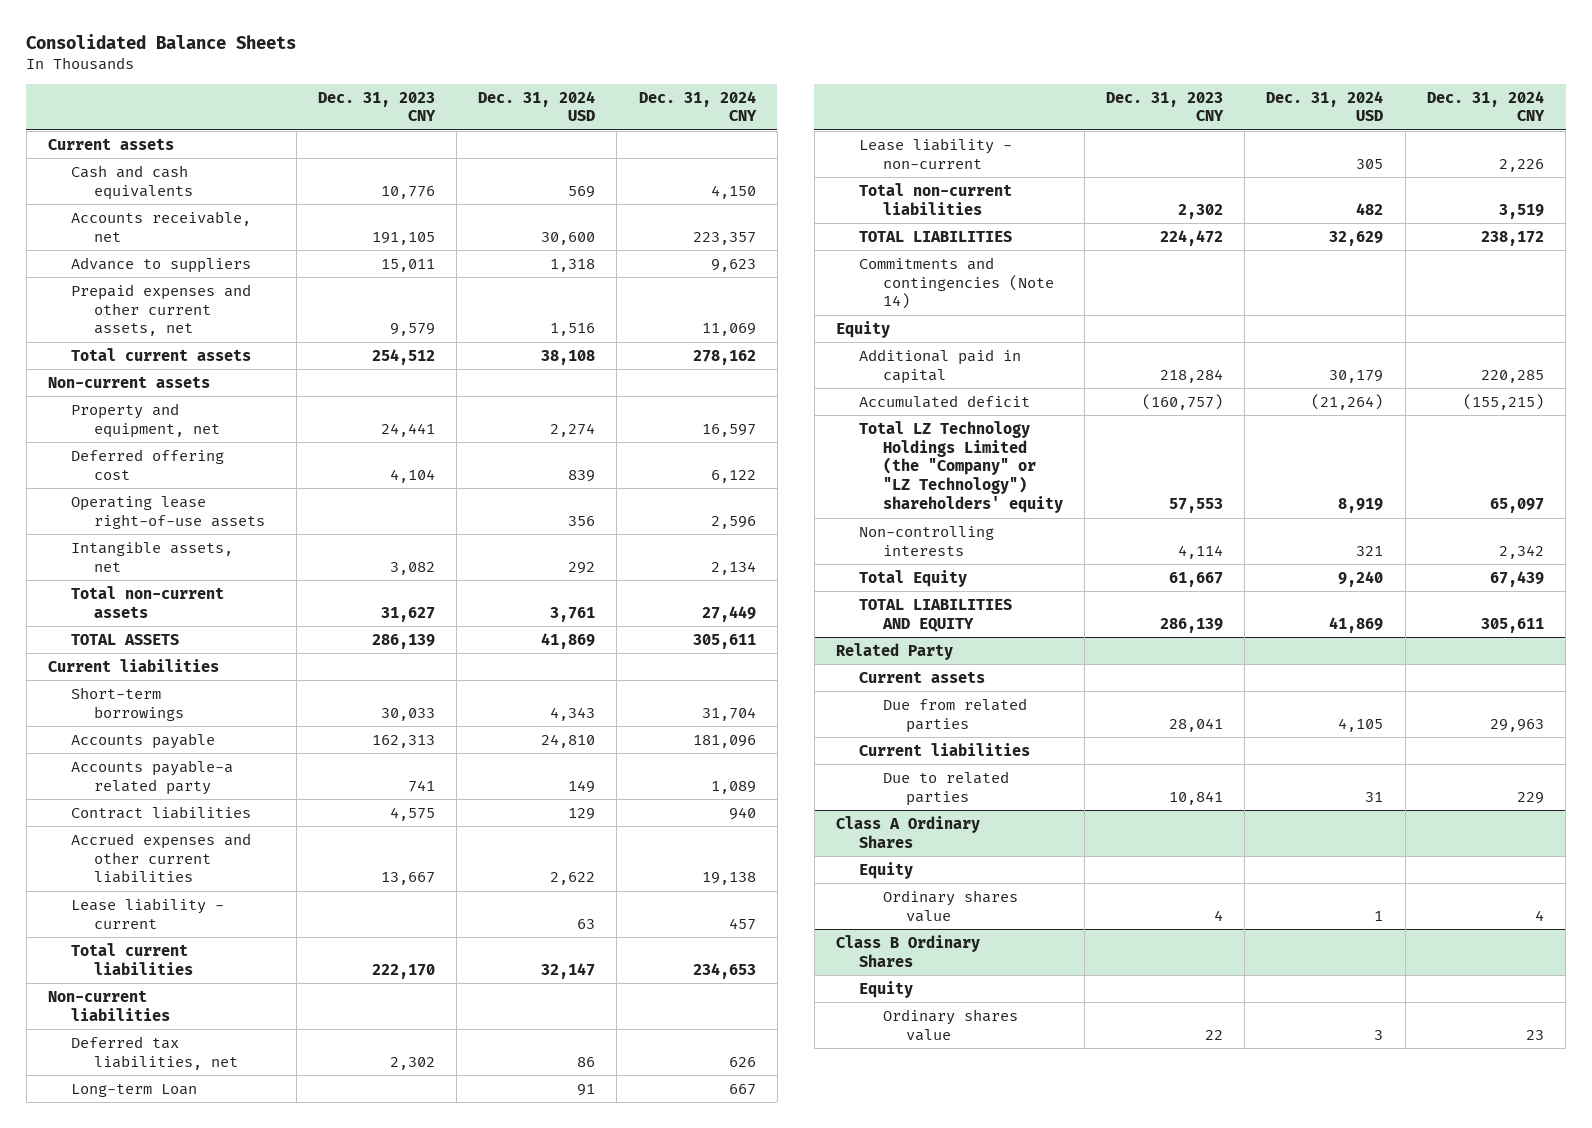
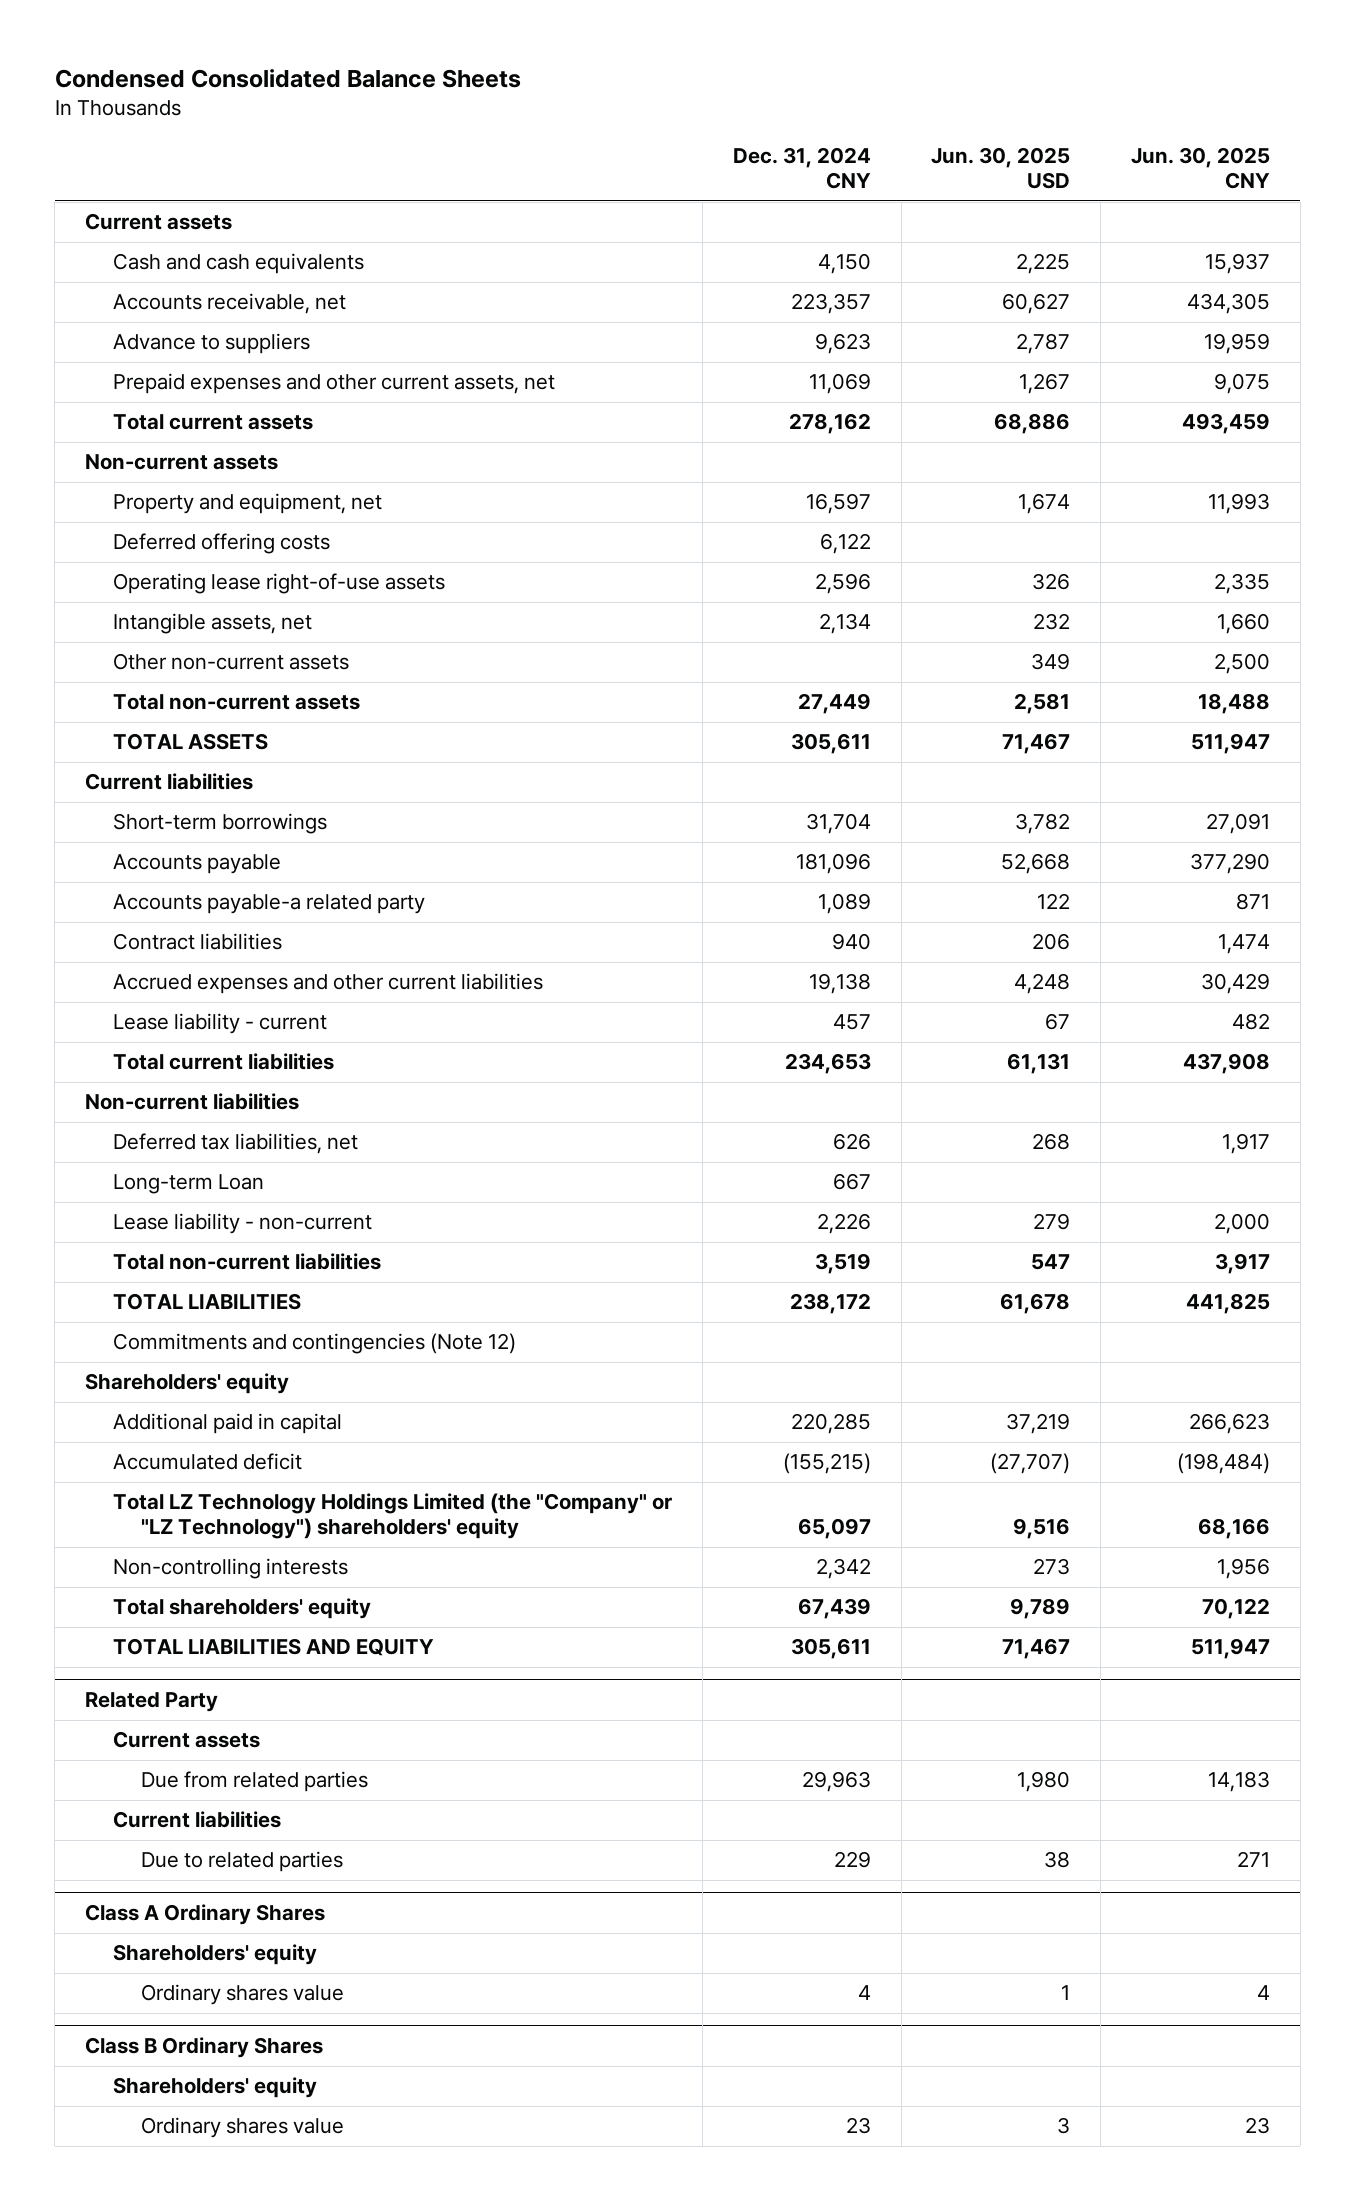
[26,33,297,49] Consolidated Balance Sheets -> [54,68,521,88] Condensed Consolidated Balance Sheets
[317,91,436,122] Dec. 31, 2023 CNY -> none
[478,90,596,122] Dec. 31, 2024 USD -> none
none -> [931,147,1071,190] Jun. 30, 2025 USD
none -> [1131,147,1271,190] Jun. 30, 2025 CNY
[71,448,225,480] Deferred offering cost -> [113,533,331,555] Deferred offering costs
none -> [113,653,350,671] Other non-current assets
[859,256,1054,310] Commitments and contingencies (Note 14) -> [113,1333,517,1355] Commitments and contingencies (Note 12)
[835,320,890,338] Equity -> [84,1373,289,1395] Shareholders' equity
[859,569,968,587] Total Equity -> [113,1598,372,1620] Total shareholders' equity
[859,861,914,879] Equity -> [113,1944,318,1966] Shareholders' equity
[859,980,914,998] Equity -> [113,2077,318,2099] Shareholders' equity

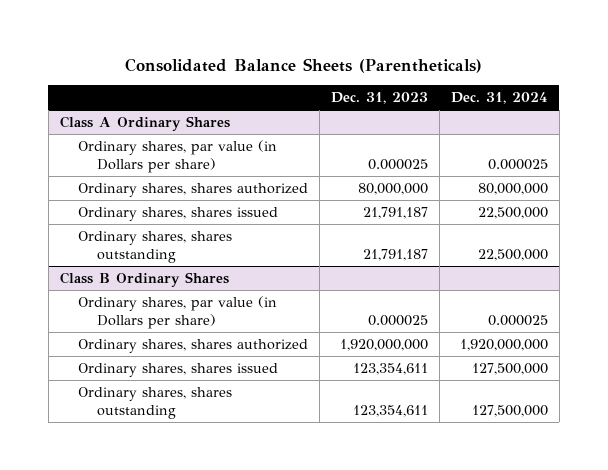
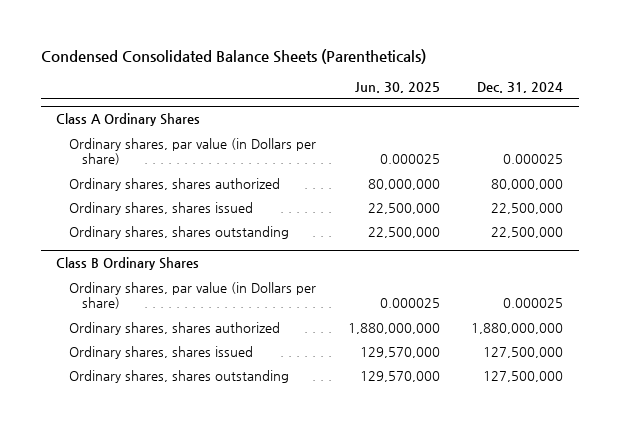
[124,57,482,73] Consolidated Balance Sheets (Parentheticals) -> [40,48,426,64] Condensed Consolidated Balance Sheets (Parentheticals)
[331,92,429,105] Dec. 31, 2023 -> none
none -> [354,81,440,93] Jun. 30, 2025
[460,338,549,351] 1,920,000,000 -> [471,322,564,334] 1,880,000,000

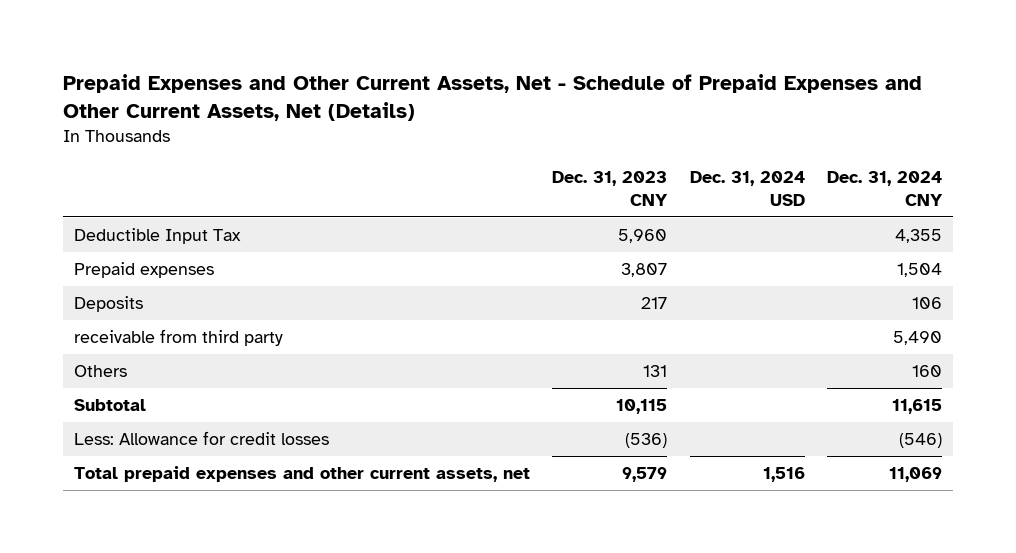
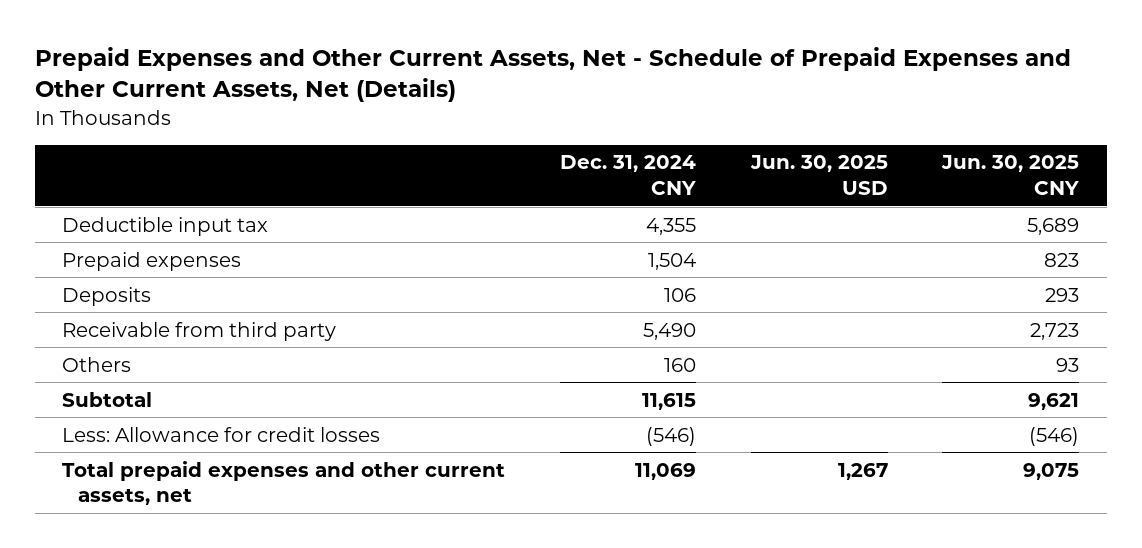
[552,171,669,206] Dec. 31, 2023 CNY -> none
[689,171,805,206] Dec. 31, 2024 USD -> none
none -> [749,155,888,195] Jun. 30, 2025 USD
none -> [941,155,1080,195] Jun. 30, 2025 CNY
[73,227,241,244] Deductible Input Tax -> [62,216,269,236] Deductible input tax
[73,328,283,346] receivable from third party -> [62,321,337,341] Receivable from third party

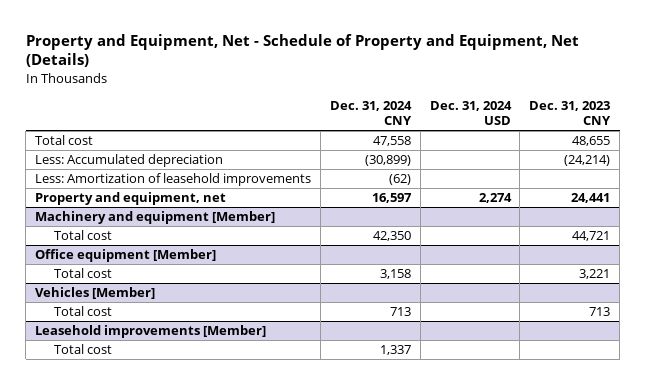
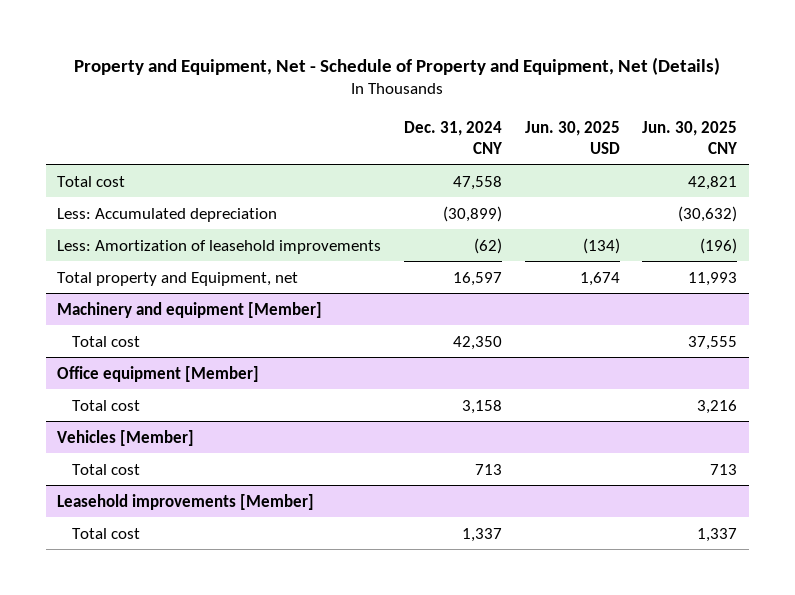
[429,100,512,126] Dec. 31, 2024 USD -> none
[529,100,612,126] Dec. 31, 2023 CNY -> none
none -> [524,120,620,154] Jun. 30, 2025 USD
none -> [642,120,738,154] Jun. 30, 2025 CNY
[35,192,227,206] Property and equipment, net -> [57,271,299,286] Total property and Equipment, net

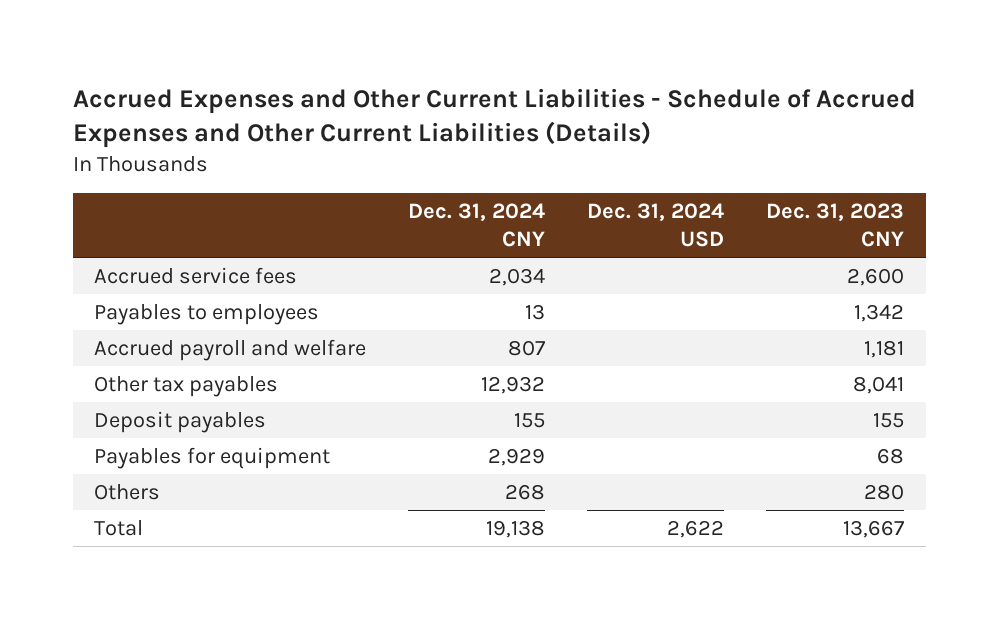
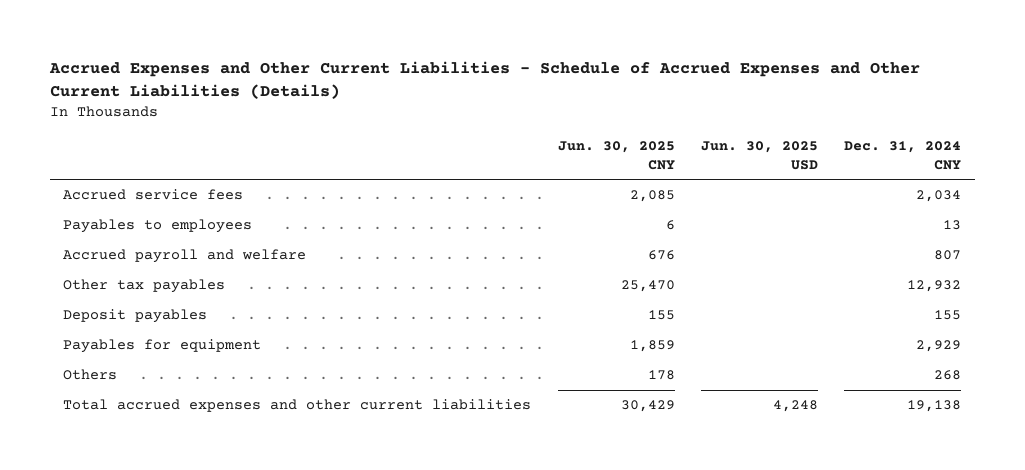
[587,203,725,247] Dec. 31, 2024 USD -> none
[766,203,905,247] Dec. 31, 2023 CNY -> none
none -> [557,141,675,170] Jun. 30, 2025 CNY
none -> [700,141,818,170] Jun. 30, 2025 USD
[93,520,143,537] Total -> [63,399,532,413] Total accrued expenses and other current liabilities

